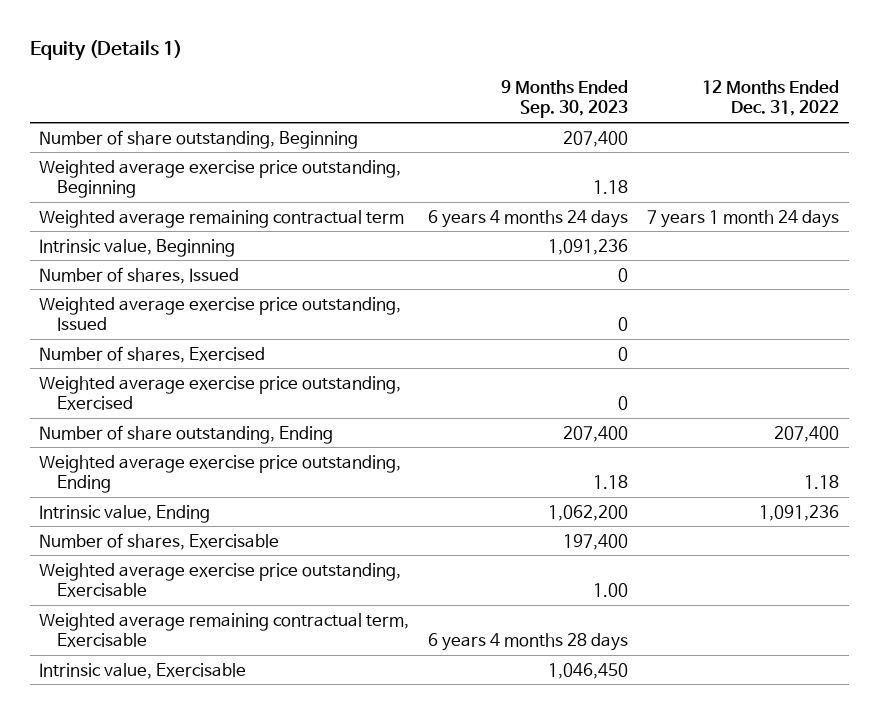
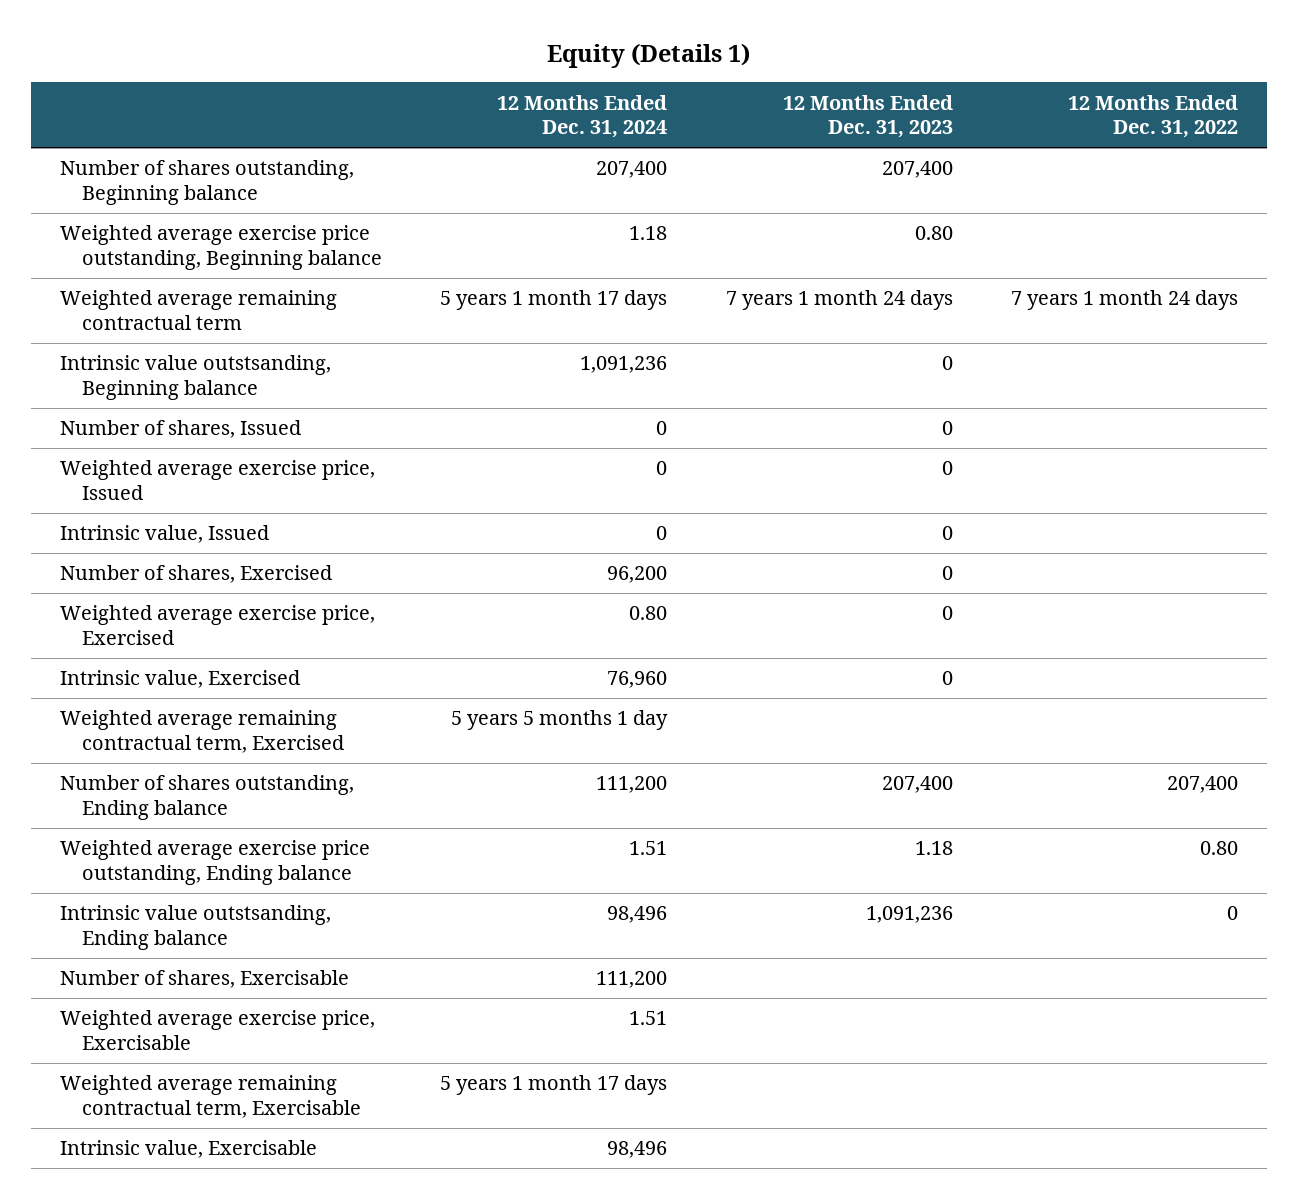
[501,79,629,119] 9 Months Ended Sep. 30, 2023 -> none
none -> [497,94,668,139] 12 Months Ended Dec. 31, 2024
none -> [782,94,953,139] 12 Months Ended Dec. 31, 2023
[39,129,359,149] Number of share outstanding, Beginning -> [59,160,354,206] Number of shares outstanding, Beginning balance
[39,159,402,199] Weighted average exercise price outstanding, Beginning -> [59,225,382,271] Weighted average exercise price outstanding, Beginning balance
[39,238,236,257] Intrinsic value, Beginning -> [59,355,331,401] Intrinsic value outstsanding, Beginning balance
[39,296,402,332] Weighted average exercise price outstanding, Issued -> [59,460,375,501] Weighted average exercise price, Issued
none -> [59,525,269,544] Intrinsic value, Issued
[39,375,402,411] Weighted average exercise price outstanding, Exercised -> [59,605,375,646] Weighted average exercise price, Exercised
none -> [59,670,300,689] Intrinsic value, Exercised
none -> [59,710,344,754] Weighted average remaining contractual term, Exercised
[39,424,334,444] Number of share outstanding, Ending -> [59,775,354,821] Number of shares outstanding, Ending balance
[39,454,402,494] Weighted average exercise price outstanding, Ending -> [59,840,370,886] Weighted average exercise price outstanding, Ending balance
[804,475,840,490] 1.18 -> [1200,841,1239,856] 0.80
[39,504,211,523] Intrinsic value, Ending -> [59,905,331,951] Intrinsic value outstsanding, Ending balance
[759,504,840,521] 1,091,236 -> [1227,906,1239,921] 0
[39,562,402,598] Weighted average exercise price outstanding, Exercisable -> [59,1010,375,1051] Weighted average exercise price, Exercisable

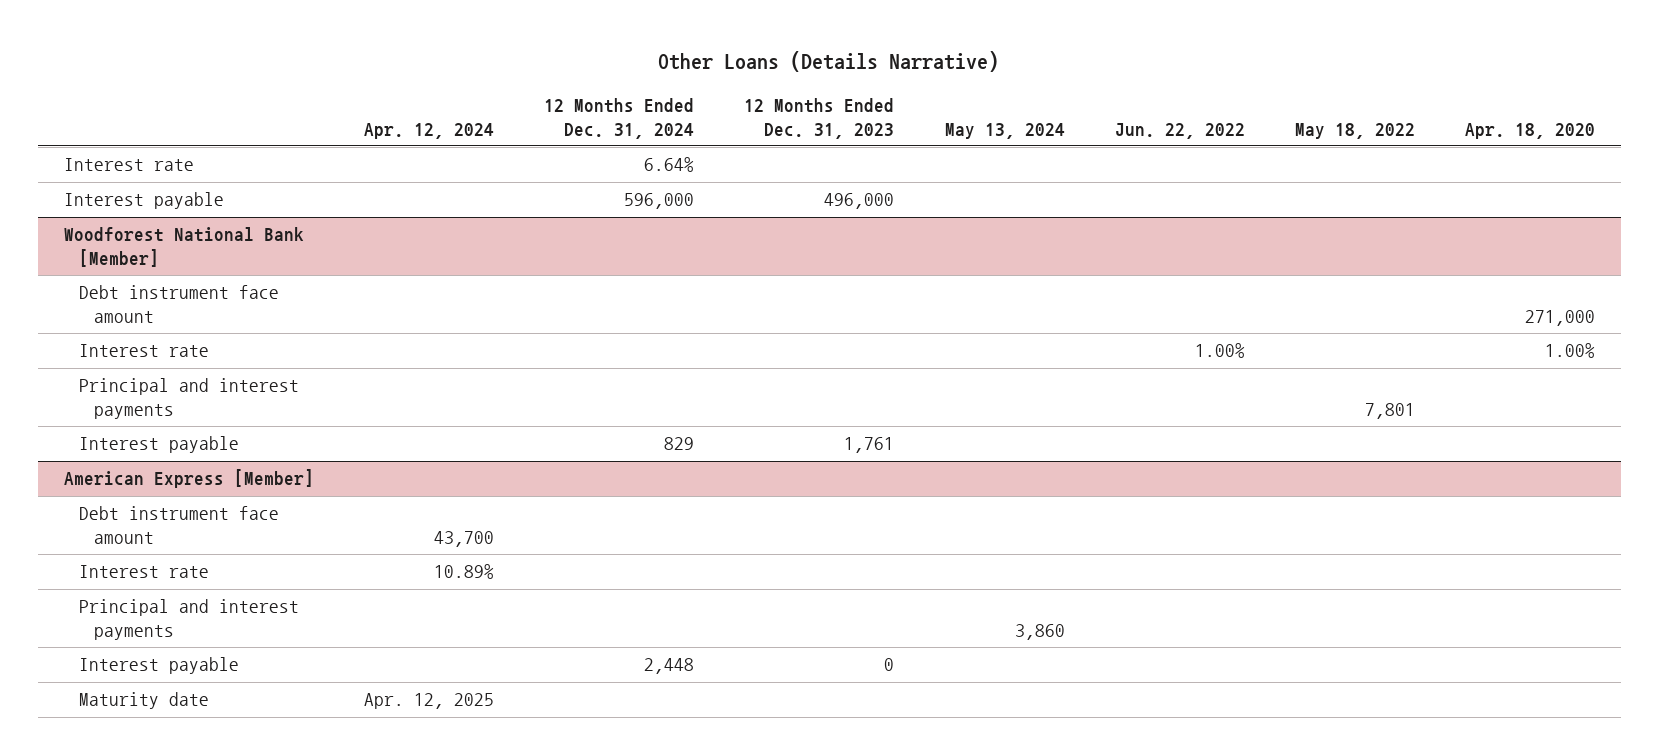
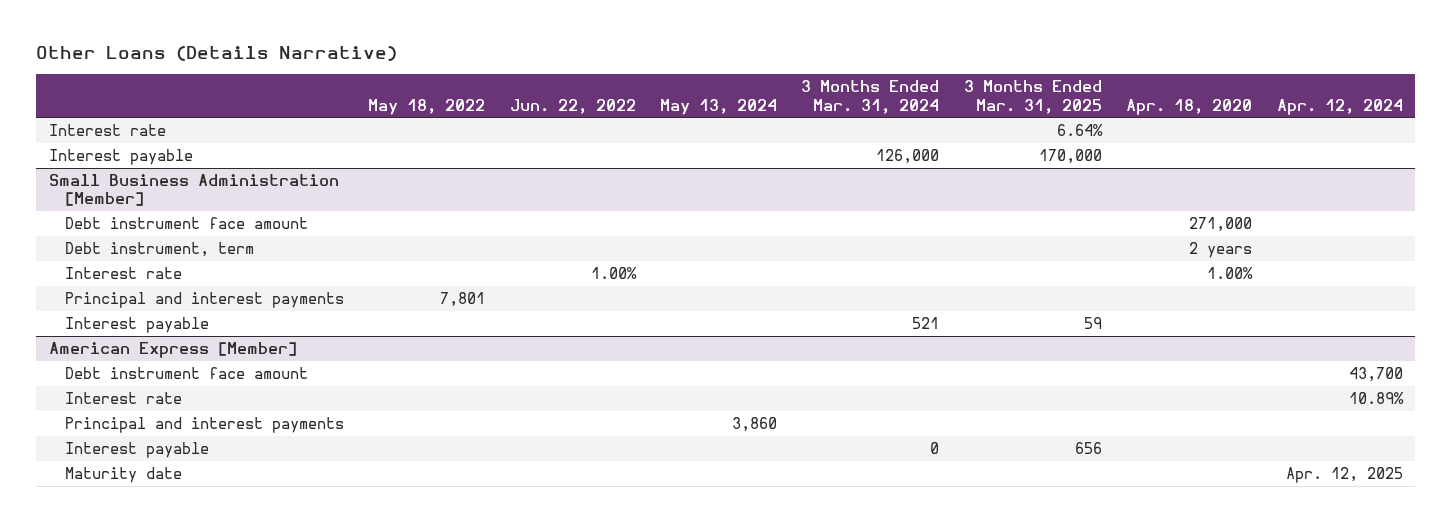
[544,98,695,139] 12 Months Ended Dec. 31, 2024 -> none
[744,98,895,139] 12 Months Ended Dec. 31, 2023 -> none
none -> [801,80,940,114] 3 Months Ended Mar. 31, 2024
none -> [963,80,1102,114] 3 Months Ended Mar. 31, 2025
[63,227,304,268] Woodforest National Bank [Member] -> [48,173,339,207] Small Business Administration [Member]
none -> [64,241,254,257] Debt instrument, term

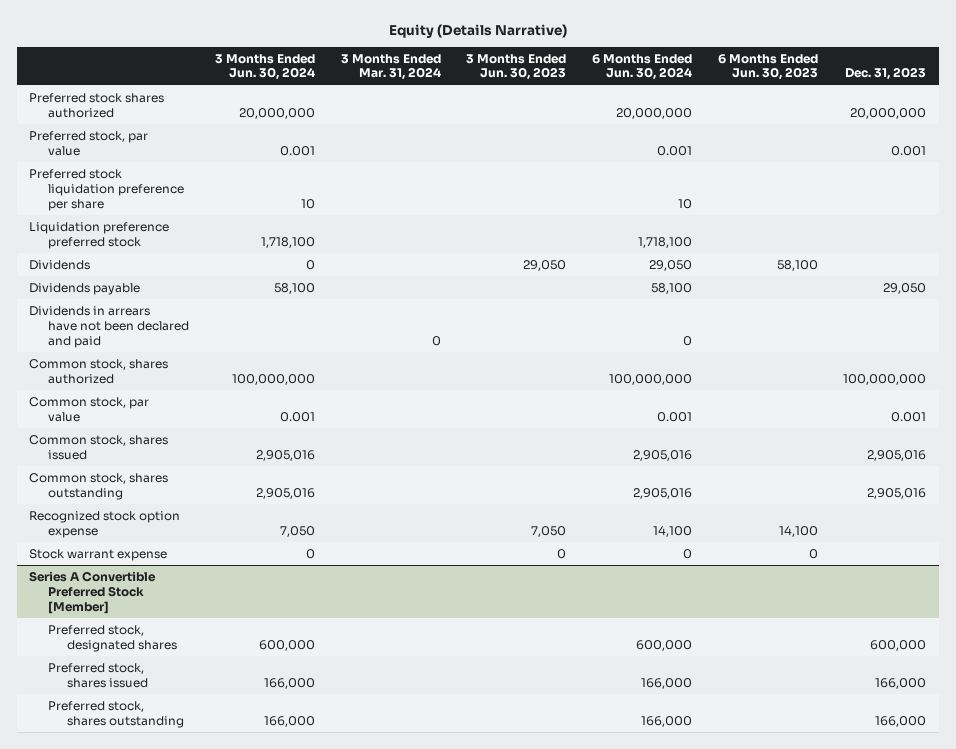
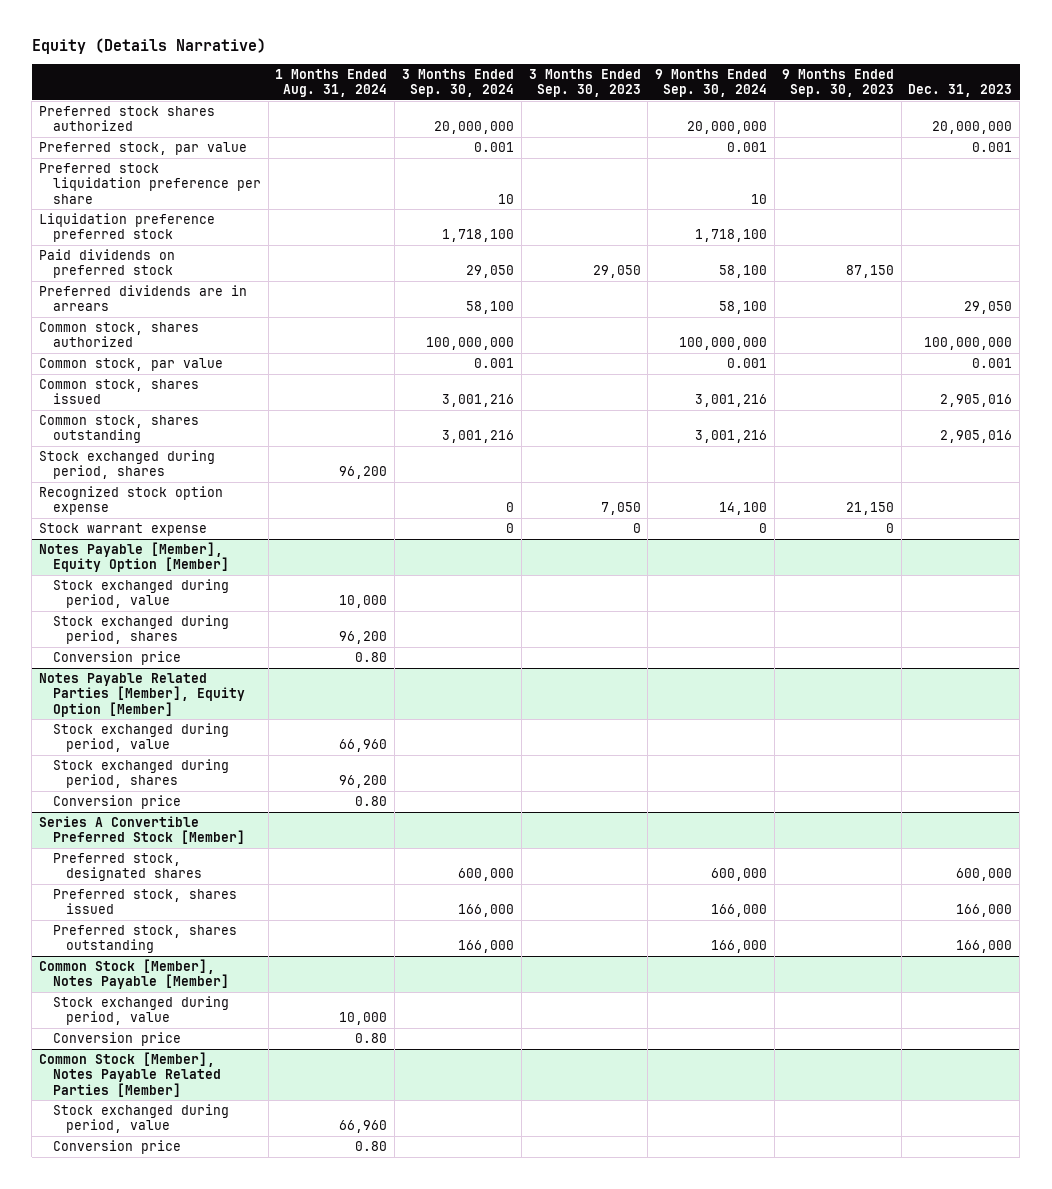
[214,53,315,81] 3 Months Ended Jun. 30, 2024 -> none
[340,53,441,81] 3 Months Ended Mar. 31, 2024 -> none
[466,53,567,81] 3 Months Ended Jun. 30, 2023 -> none
[591,53,692,81] 6 Months Ended Jun. 30, 2024 -> none
[717,53,818,81] 6 Months Ended Jun. 30, 2023 -> none
none -> [275,68,388,98] 1 Months Ended Aug. 31, 2024
none -> [402,68,515,98] 3 Months Ended Sep. 30, 2024
none -> [528,68,641,98] 3 Months Ended Sep. 30, 2023
none -> [655,68,768,98] 9 Months Ended Sep. 30, 2024
none -> [781,68,894,98] 9 Months Ended Sep. 30, 2023
[29,306,190,348] Dividends in arrears have not been declared and paid -> none
[29,260,91,271] Dividends -> [39,248,176,279] Paid dividends on preferred stock
[29,283,141,296] Dividends payable -> [39,284,248,312] Preferred dividends are in arrears
none -> [39,449,216,480] Stock exchanged during period, shares
none -> [39,541,229,573] Notes Payable [Member], Equity Option [Member]
none -> [52,578,229,609] Stock exchanged during period, value
none -> [52,614,229,645] Stock exchanged during period, shares
none -> [52,650,181,665] Conversion price
none -> [39,672,245,717] Notes Payable Related Parties [Member], Equity Option [Member]
none -> [52,722,229,753] Stock exchanged during period, value
none -> [52,758,229,789] Stock exchanged during period, shares
none -> [52,794,181,809] Conversion price
none -> [39,958,229,990] Common Stock [Member], Notes Payable [Member]
none -> [52,995,229,1026] Stock exchanged during period, value
none -> [52,1031,181,1046] Conversion price
none -> [39,1051,221,1097] Common Stock [Member], Notes Payable Related Parties [Member]
none -> [52,1103,229,1134] Stock exchanged during period, value
none -> [52,1139,181,1154] Conversion price

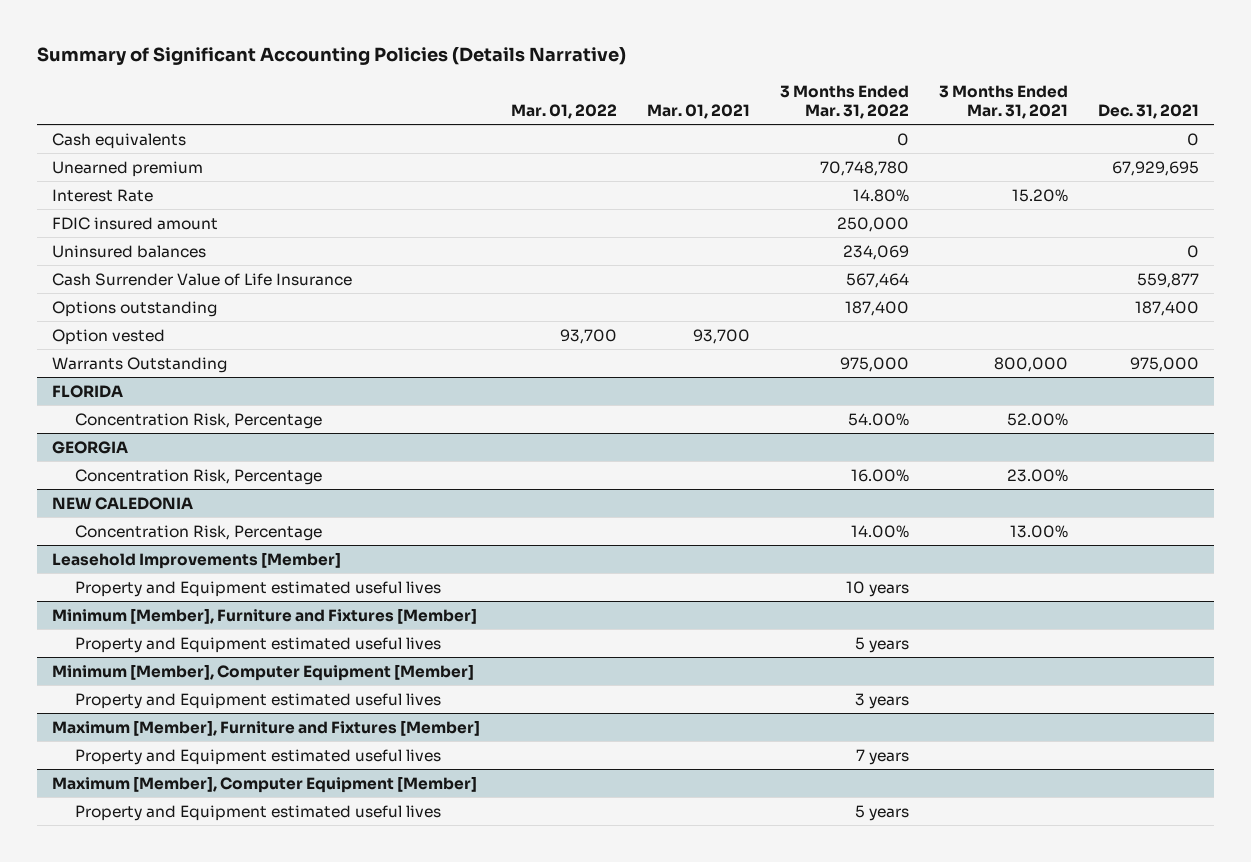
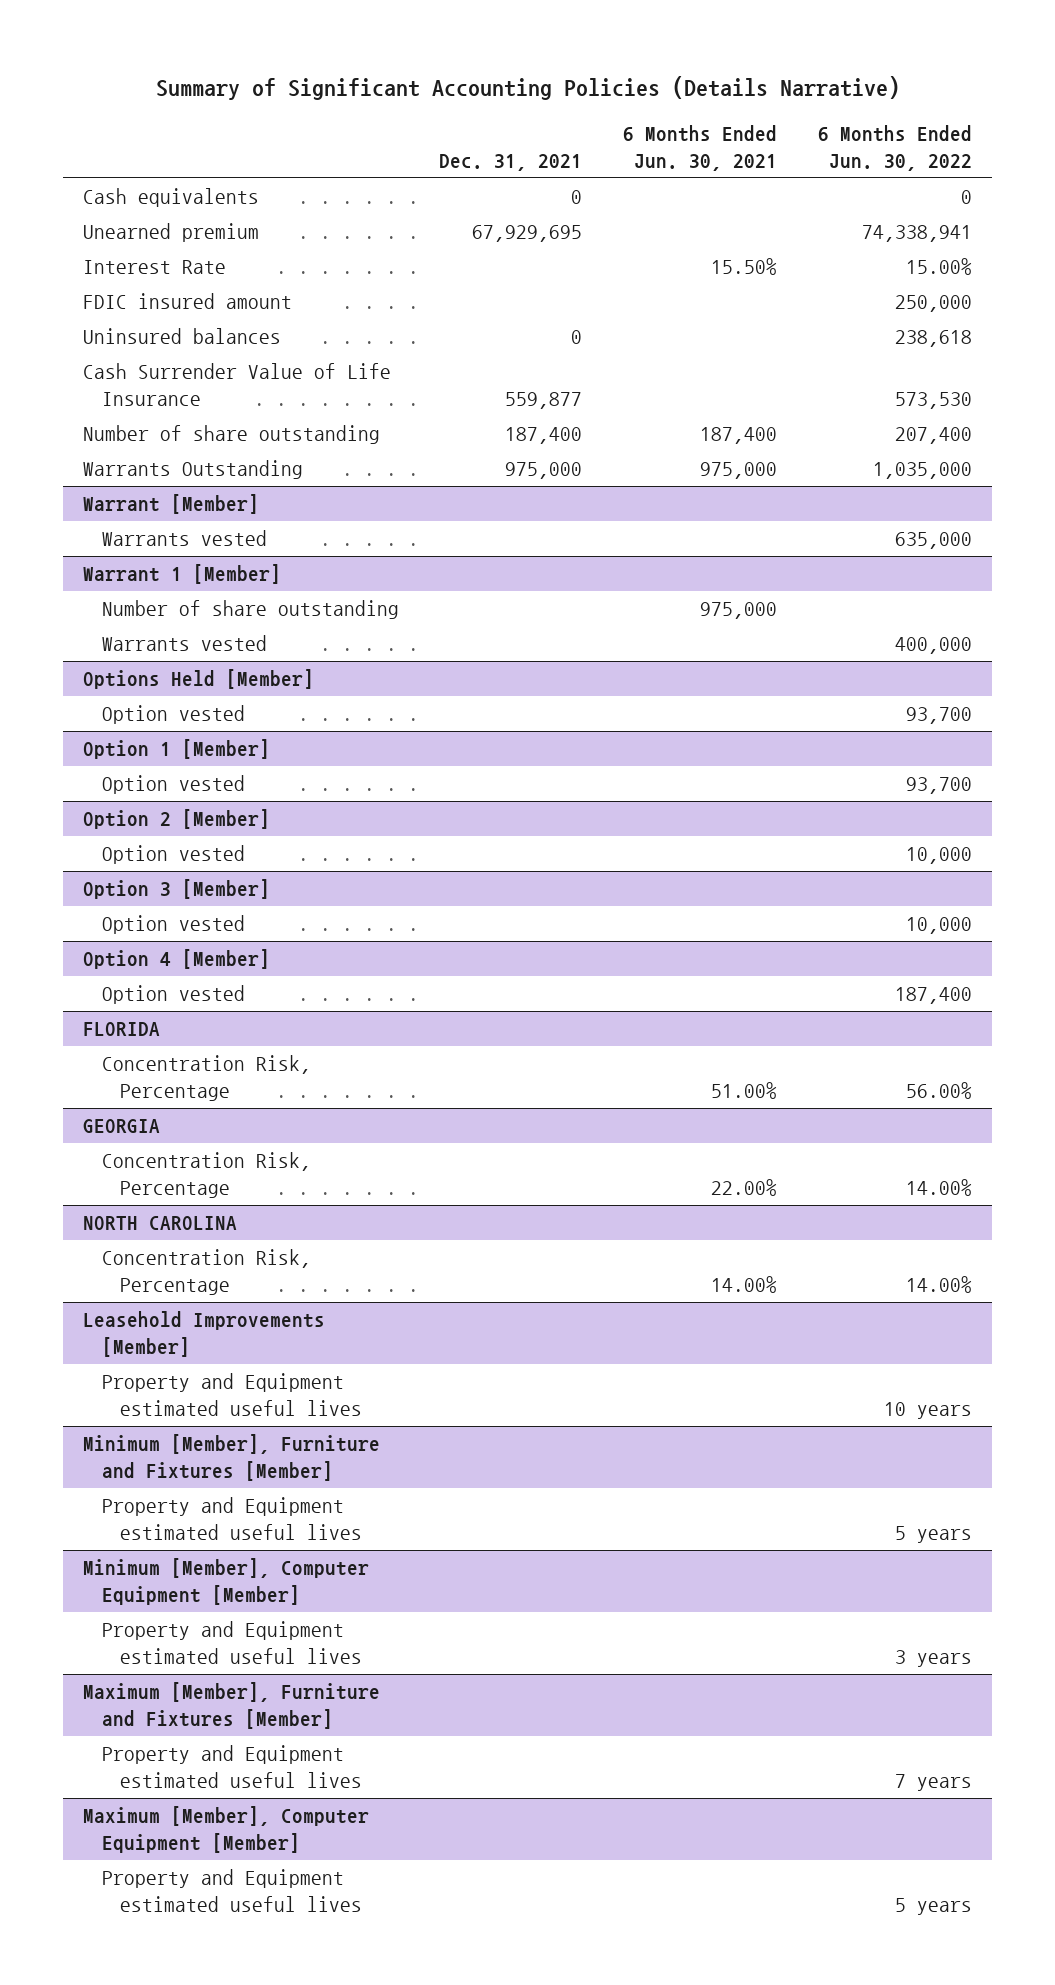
[510,103,617,119] Mar. 01, 2022 -> none
[646,103,750,119] Mar. 01, 2021 -> none
[779,84,909,119] 3 Months Ended Mar. 31, 2022 -> none
[938,84,1068,119] 3 Months Ended Mar. 31, 2021 -> none
none -> [623,125,778,172] 6 Months Ended Jun. 30, 2021
none -> [817,125,972,172] 6 Months Ended Jun. 30, 2022
[52,328,166,345] Option vested -> none
[52,300,218,317] Options outstanding -> [83,425,381,445] Number of share outstanding
none -> [83,494,260,515] Warrant [Member]
none -> [101,530,267,547] Warrants vested
none -> [83,564,282,585] Warrant 1 [Member]
none -> [101,600,399,620] Number of share outstanding
none -> [101,635,267,652] Warrants vested
none -> [83,669,315,690] Options Held [Member]
none -> [101,705,245,725] Option vested
none -> [83,739,271,760] Option 1 [Member]
none -> [101,775,245,795] Option vested
none -> [83,809,271,830] Option 2 [Member]
none -> [101,845,245,865] Option vested
none -> [83,879,271,900] Option 3 [Member]
none -> [101,915,245,935] Option vested
none -> [83,949,271,970] Option 4 [Member]
none -> [101,985,245,1005] Option vested
[52,496,194,510] NEW CALEDONIA -> none
[75,524,323,541] Concentration Risk, Percentage -> none
none -> [83,1216,238,1231] NORTH CAROLINA
none -> [101,1249,311,1295] Concentration Risk, Percentage

